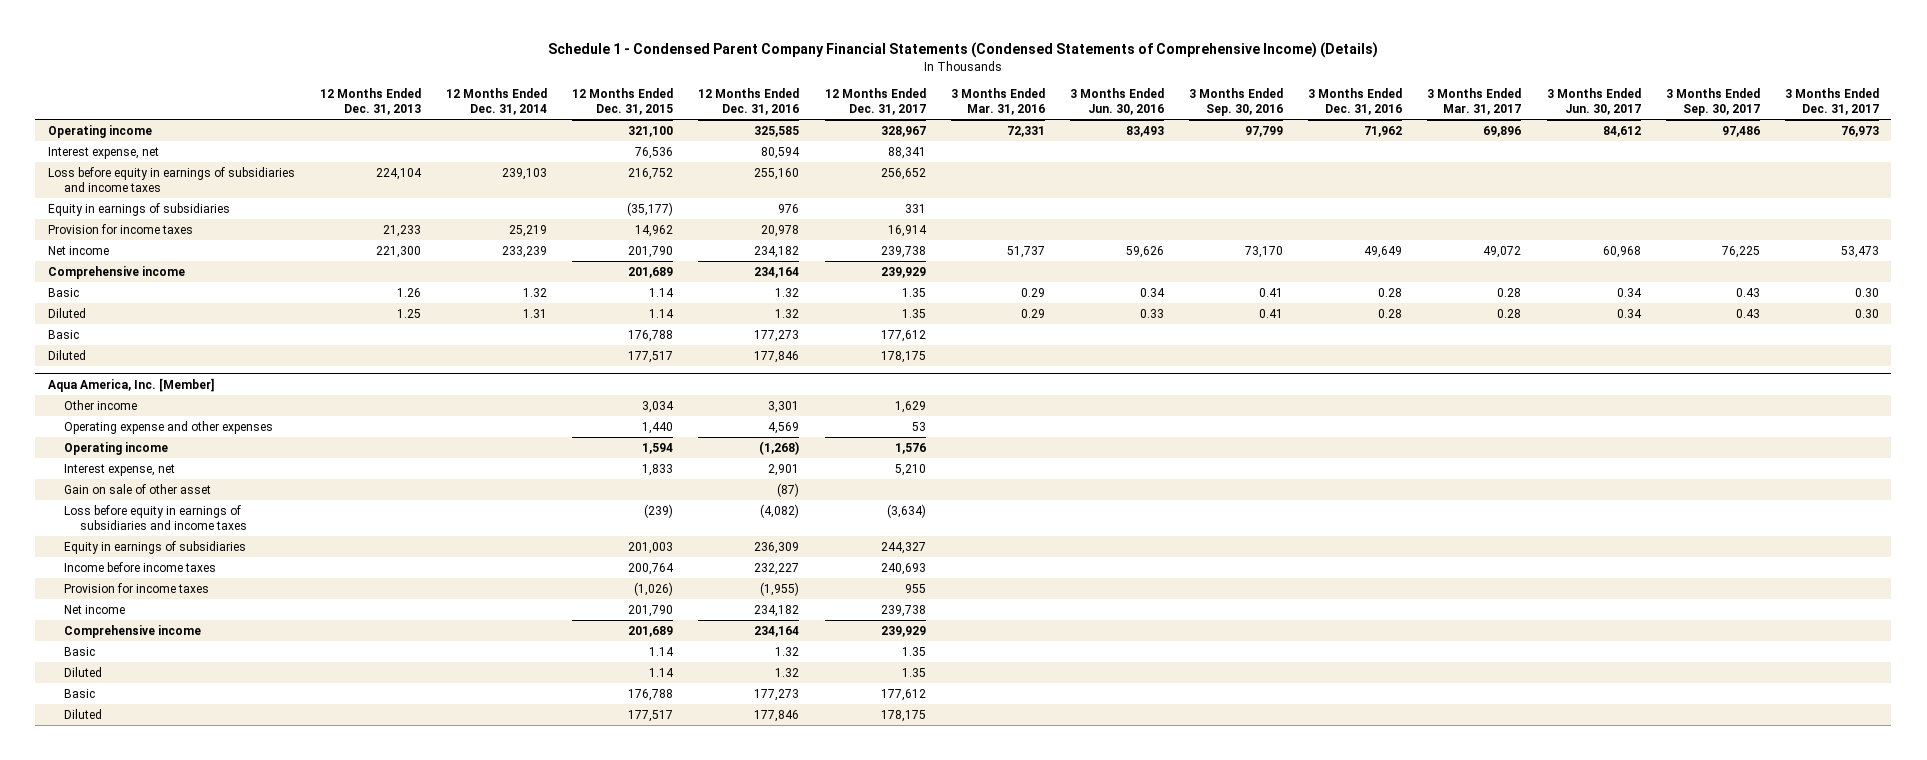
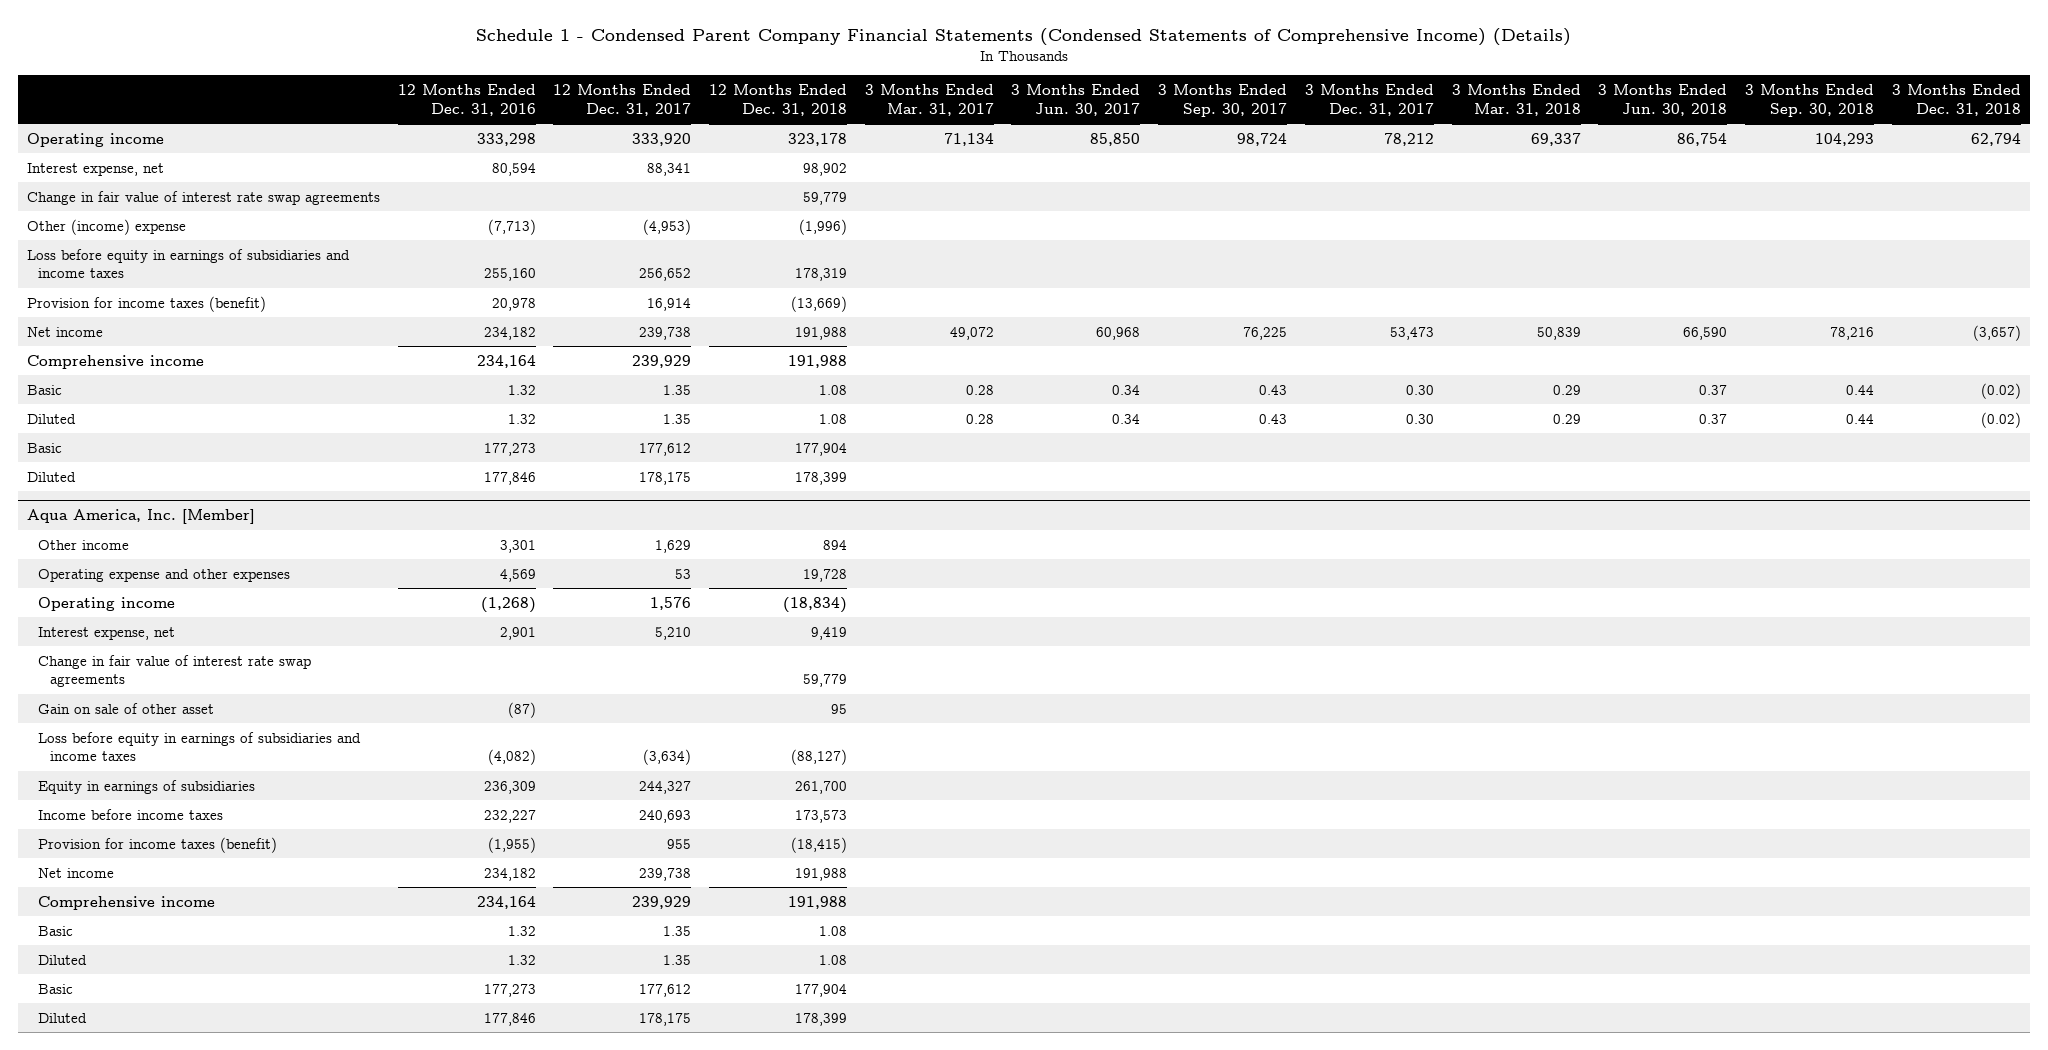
[319,87,421,115] 12 Months Ended Dec. 31, 2013 -> none
[446,87,548,115] 12 Months Ended Dec. 31, 2014 -> none
[572,87,674,115] 12 Months Ended Dec. 31, 2015 -> none
[950,87,1045,115] 3 Months Ended Mar. 31, 2016 -> none
[1069,87,1164,115] 3 Months Ended Jun. 30, 2016 -> none
[1189,87,1284,116] 3 Months Ended Sep. 30, 2016 -> none
[1308,87,1403,115] 3 Months Ended Dec. 31, 2016 -> none
none -> [709,84,848,116] 12 Months Ended Dec. 31, 2018
none -> [1451,84,1581,116] 3 Months Ended Mar. 31, 2018
none -> [1598,84,1728,116] 3 Months Ended Jun. 30, 2018
none -> [1744,84,1874,117] 3 Months Ended Sep. 30, 2018
none -> [1891,84,2021,116] 3 Months Ended Dec. 31, 2018
[754,126,800,138] 325,585 -> [476,132,536,146] 333,298
[880,126,926,138] 328,967 -> [632,132,692,146] 333,920
[1483,126,1522,138] 69,896 -> [943,132,994,146] 71,134
[1602,126,1641,138] 84,612 -> [1090,132,1141,146] 85,850
[1721,126,1760,138] 97,486 -> [1237,132,1288,146] 98,724
[1840,126,1879,138] 76,973 -> [1383,132,1434,146] 78,212
none -> [26,190,380,205] Change in fair value of interest rate swap agreements
none -> [26,218,186,235] Other (income) expense
[47,203,230,217] Equity in earnings of subsidiaries -> none
[47,224,193,235] Provision for income taxes -> [26,295,266,312] Provision for income taxes (benefit)
none -> [38,654,312,688] Change in fair value of interest rate swap agreements
[64,583,210,594] Provision for income taxes -> [38,836,278,853] Provision for income taxes (benefit)

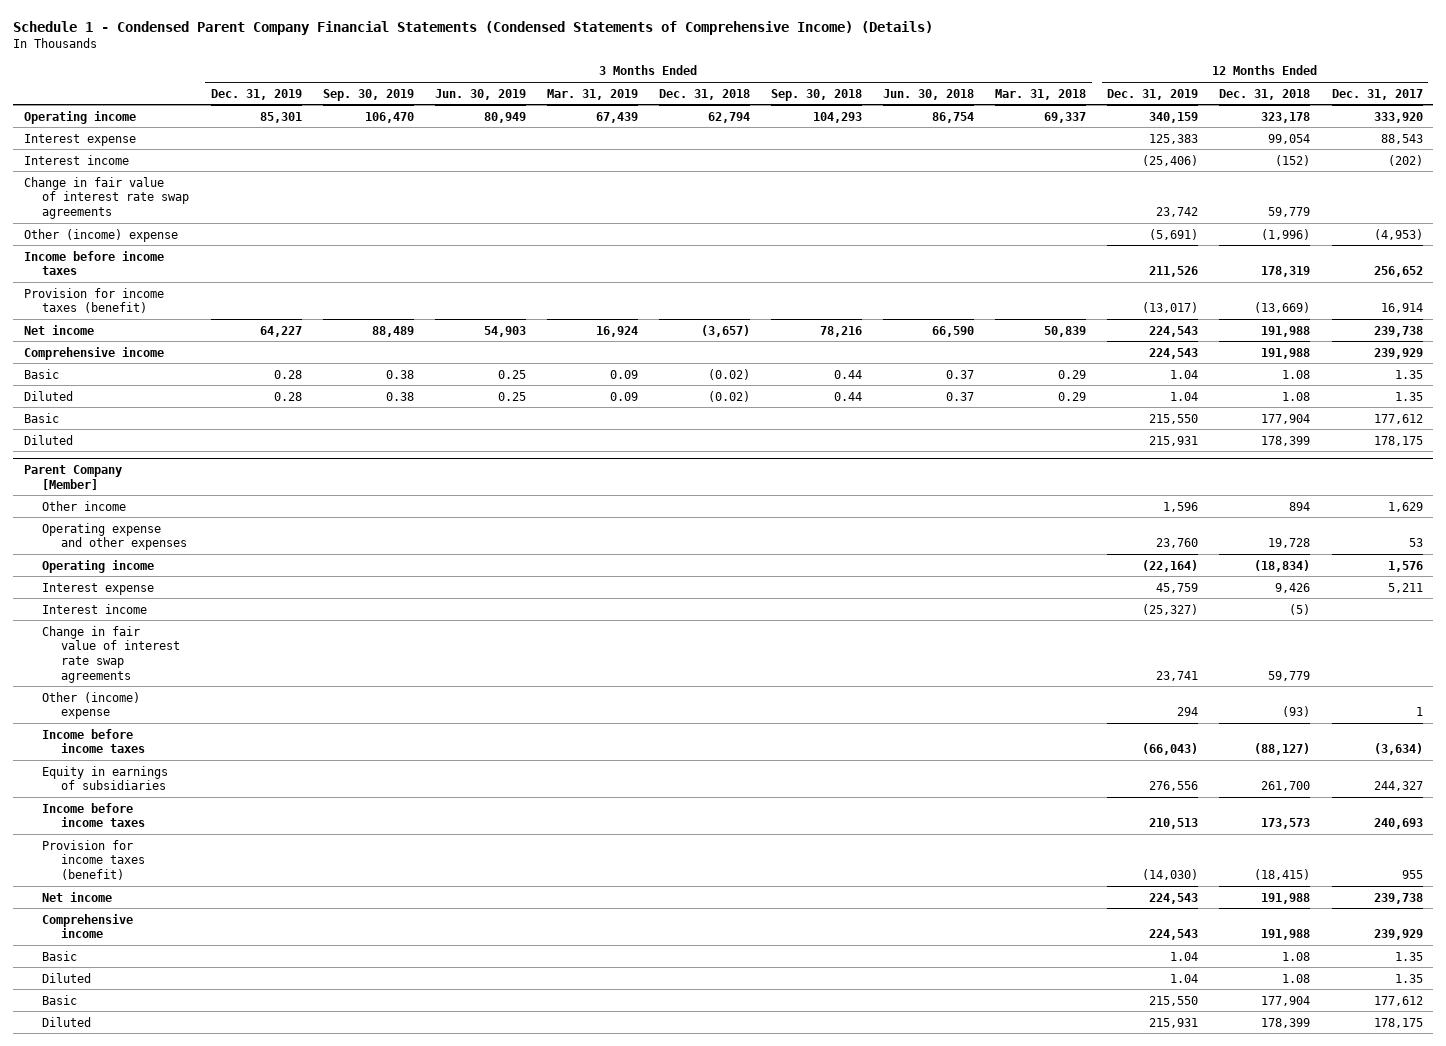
[397,84,536,116] 12 Months Ended Dec. 31, 2016 -> none
[864,84,994,116] 3 Months Ended Mar. 31, 2017 -> none
[1011,84,1141,116] 3 Months Ended Jun. 30, 2017 -> none
[1158,84,1288,117] 3 Months Ended Sep. 30, 2017 -> none
[1304,84,1434,116] 3 Months Ended Dec. 31, 2017 -> none
none -> [210,88,302,100] Dec. 31, 2019
none -> [322,88,414,101] Sep. 30, 2019
none -> [434,88,526,100] Jun. 30, 2019
none -> [546,88,638,100] Mar. 31, 2019
none -> [1107,88,1199,100] Dec. 31, 2019
[26,162,164,176] Interest expense, net -> [23,133,136,146] Interest expense
[647,162,692,176] 88,341 -> [1380,133,1423,144] 88,543
[803,162,848,176] 98,902 -> [1268,133,1311,144] 99,054
none -> [23,154,129,165] Interest income
[26,248,350,279] Loss before equity in earnings of subsidiaries and income taxes -> [23,250,164,276] Income before income taxes
[26,509,255,525] Aqua America, Inc. [Member] -> [23,464,122,490] Parent Company [Member]
[38,626,176,640] Interest expense, net -> [42,582,155,595] Interest expense
[655,626,692,640] 5,210 -> [1387,582,1423,593] 5,211
[811,626,848,640] 9,419 -> [1275,582,1311,593] 9,426
none -> [42,603,148,614] Interest income
[38,702,215,714] Gain on sale of other asset -> none
none -> [42,691,141,720] Other (income) expense
[38,731,362,762] Loss before equity in earnings of subsidiaries and income taxes -> [42,728,146,754] Income before income taxes

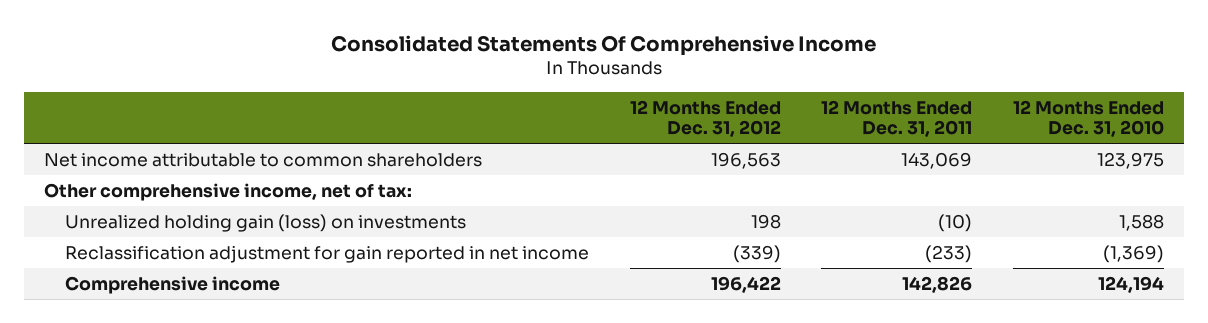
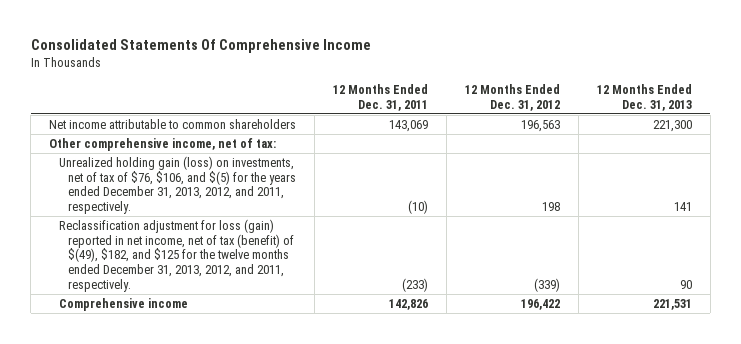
[1013,99,1165,138] 12 Months Ended Dec. 31, 2010 -> none
none -> [596,84,692,111] 12 Months Ended Dec. 31, 2013
[65,214,467,233] Unrealized holding gain (loss) on investments -> [58,156,297,215] Unrealized holding gain (loss) on investments, net of tax of $76, $106, and $(5) for the years ended December 31, 2013, 2012, and 2011, respectively.
[65,245,590,264] Reclassification adjustment for gain reported in net income -> [58,219,295,292] Reclassification adjustment for loss (gain) reported in net income, net of tax (benefit) of $(49), $182, and $125 for the twelve months ended December 31, 2013, 2012, and 2011, respectively.

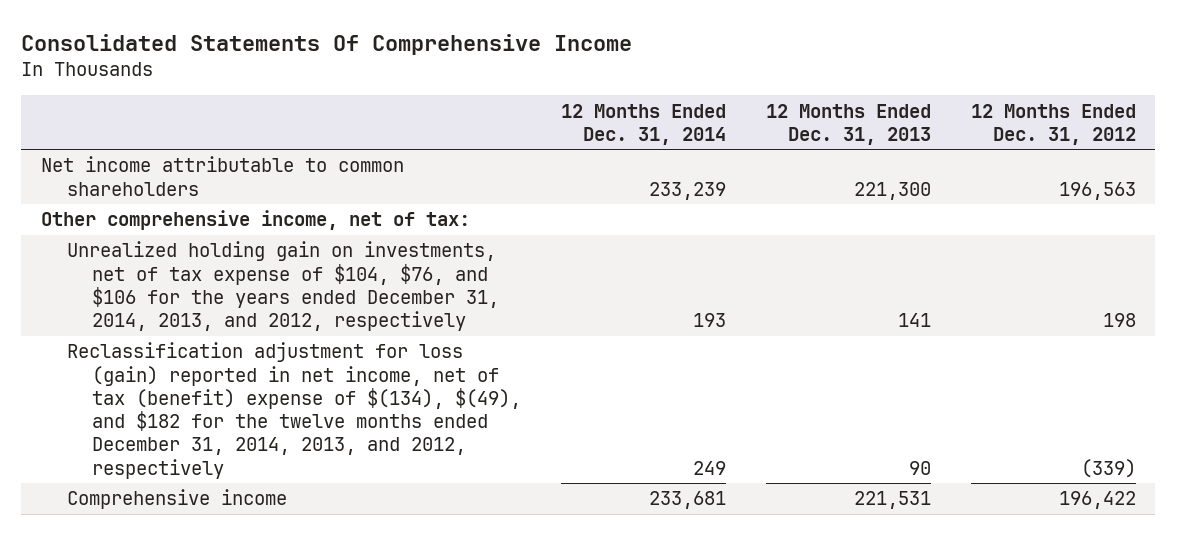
[333,84,429,111] 12 Months Ended Dec. 31, 2011 -> none
none -> [561,103,727,145] 12 Months Ended Dec. 31, 2014
[58,156,297,215] Unrealized holding gain (loss) on investments, net of tax of $76, $106, and $(5) for the years ended December 31, 2013, 2012, and 2011, respectively. -> [66,241,500,332] Unrealized holding gain on investments, net of tax expense of $104, $76, and $106 for the years ended December 31, 2014, 2013, and 2012, respectively
[58,219,295,292] Reclassification adjustment for loss (gain) reported in net income, net of tax (benefit) of $(49), $182, and $125 for the twelve months ended December 31, 2013, 2012, and 2011, respectively. -> [66,342,522,479] Reclassification adjustment for loss (gain) reported in net income, net of tax (benefit) expense of $(134), $(49), and $182 for the twelve months ended December 31, 2014, 2013, and 2012, respectively

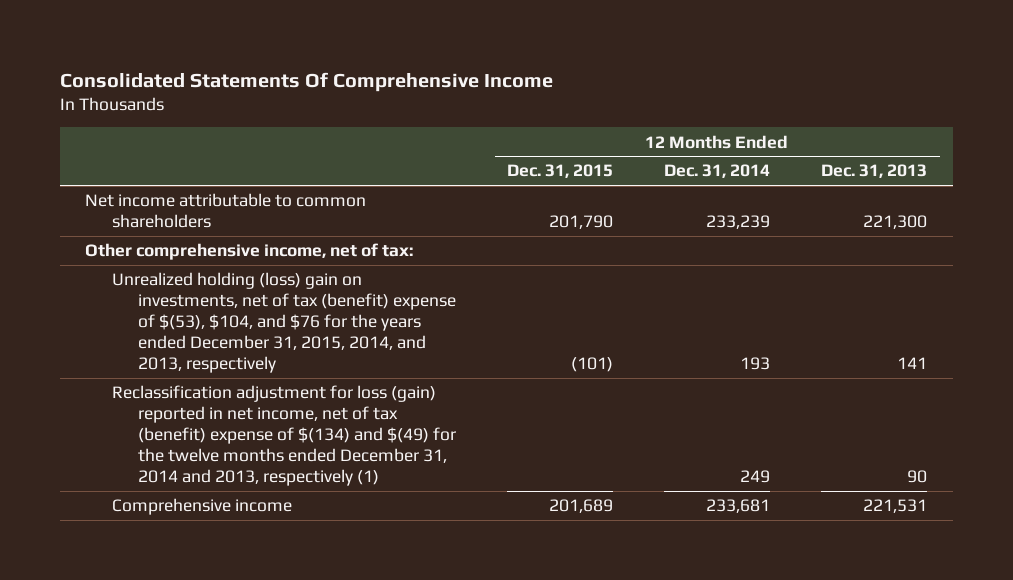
[970,103,1136,145] 12 Months Ended Dec. 31, 2012 -> none
none -> [507,164,614,179] Dec. 31, 2015
[66,241,500,332] Unrealized holding gain on investments, net of tax expense of $104, $76, and $106 for the years ended December 31, 2014, 2013, and 2012, respectively -> [111,272,457,374] Unrealized holding (loss) gain on investments, net of tax (benefit) expense of $(53), $104, and $76 for the years ended December 31, 2015, 2014, and 2013, respectively
[66,342,522,479] Reclassification adjustment for loss (gain) reported in net income, net of tax (benefit) expense of $(134), $(49), and $182 for the twelve months ended December 31, 2014, 2013, and 2012, respectively -> [111,385,457,487] Reclassification adjustment for loss (gain) reported in net income, net of tax (benefit) expense of $(134) and $(49) for the twelve months ended December 31, 2014 and 2013, respectively (1)

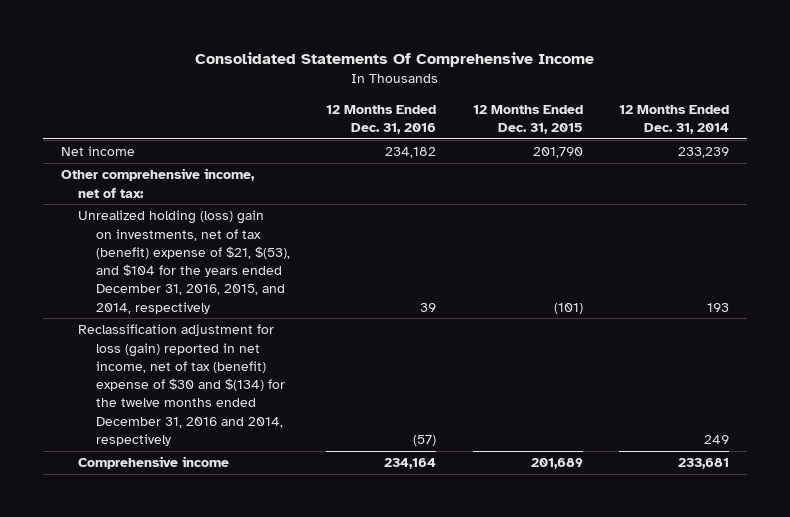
[821,164,928,179] Dec. 31, 2013 -> none
none -> [326,104,437,134] 12 Months Ended Dec. 31, 2016
[85,193,367,229] Net income attributable to common shareholders -> [60,146,135,157] Net income
[111,272,457,374] Unrealized holding (loss) gain on investments, net of tax (benefit) expense of $(53), $104, and $76 for the years ended December 31, 2015, 2014, and 2013, respectively -> [78,210,290,314] Unrealized holding (loss) gain on investments, net of tax (benefit) expense of $21, $(53), and $104 for the years ended December 31, 2016, 2015, and 2014, respectively
[111,385,457,487] Reclassification adjustment for loss (gain) reported in net income, net of tax (benefit) expense of $(134) and $(49) for the twelve months ended December 31, 2014 and 2013, respectively (1) -> [78,324,285,446] Reclassification adjustment for loss (gain) reported in net income, net of tax (benefit) expense of $30 and $(134) for the twelve months ended December 31, 2016 and 2014, respectively

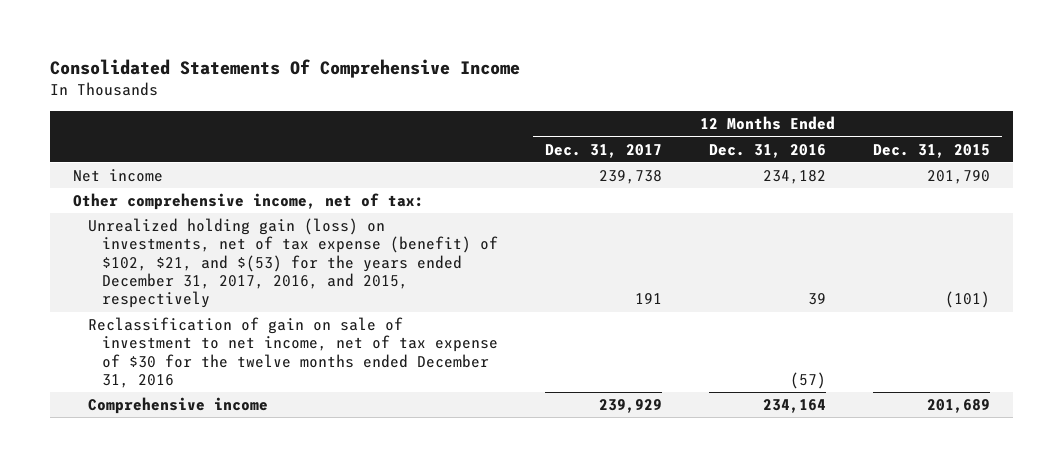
[619,104,730,134] 12 Months Ended Dec. 31, 2014 -> none
none -> [545,143,663,158] Dec. 31, 2017
[78,210,290,314] Unrealized holding (loss) gain on investments, net of tax (benefit) expense of $21, $(53), and $104 for the years ended December 31, 2016, 2015, and 2014, respectively -> [87,218,499,309] Unrealized holding gain (loss) on investments, net of tax expense (benefit) of $102, $21, and $(53) for the years ended December 31, 2017, 2016, and 2015, respectively
[78,324,285,446] Reclassification adjustment for loss (gain) reported in net income, net of tax (benefit) expense of $30 and $(134) for the twelve months ended December 31, 2016 and 2014, respectively -> [87,317,499,389] Reclassification of gain on sale of investment to net income, net of tax expense of $30 for the twelve months ended December 31, 2016

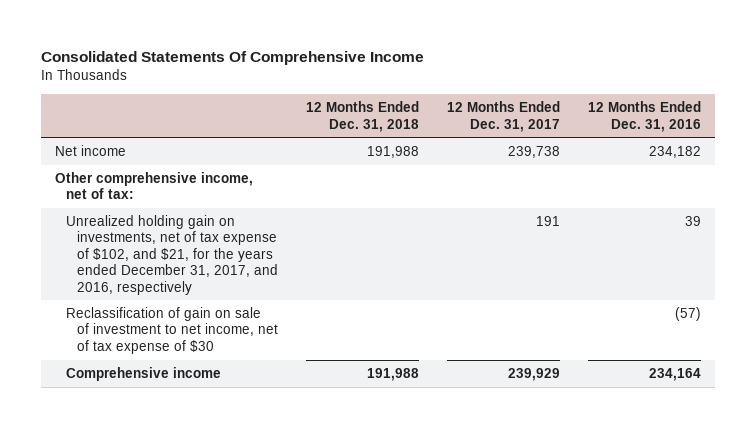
[872,143,990,158] Dec. 31, 2015 -> none
none -> [306,101,420,132] 12 Months Ended Dec. 31, 2018
[87,218,499,309] Unrealized holding gain (loss) on investments, net of tax expense (benefit) of $102, $21, and $(53) for the years ended December 31, 2017, 2016, and 2015, respectively -> [66,215,279,295] Unrealized holding gain on investments, net of tax expense of $102, and $21, for the years ended December 31, 2017, and 2016, respectively
[87,317,499,389] Reclassification of gain on sale of investment to net income, net of tax expense of $30 for the twelve months ended December 31, 2016 -> [66,307,279,354] Reclassification of gain on sale of investment to net income, net of tax expense of $30

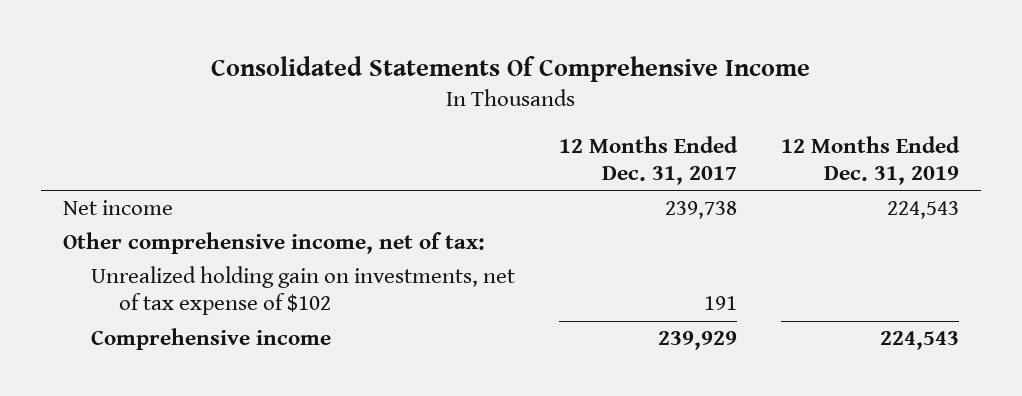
[306,101,420,132] 12 Months Ended Dec. 31, 2018 -> none
[588,101,702,132] 12 Months Ended Dec. 31, 2016 -> none
none -> [780,135,960,186] 12 Months Ended Dec. 31, 2019
[66,307,279,354] Reclassification of gain on sale of investment to net income, net of tax expense of $30 -> none
[66,215,279,295] Unrealized holding gain on investments, net of tax expense of $102, and $21, for the years ended December 31, 2017, and 2016, respectively -> [91,266,516,316] Unrealized holding gain on investments, net of tax expense of $102

